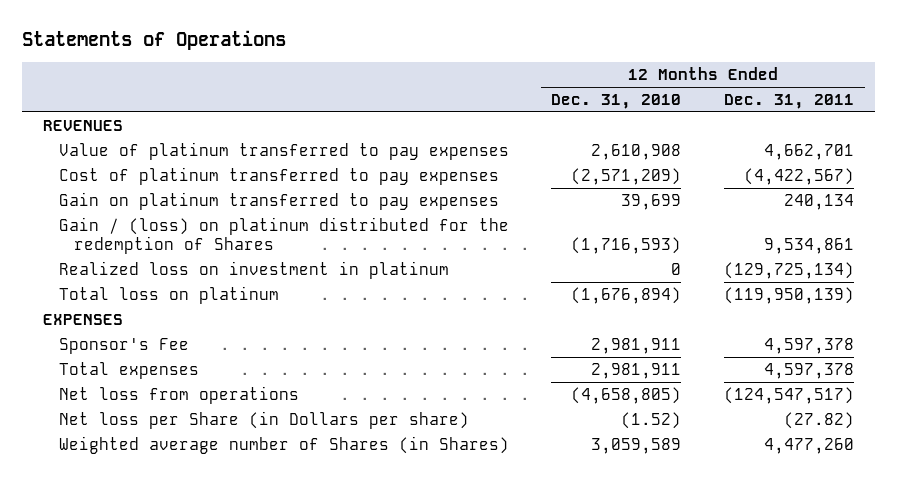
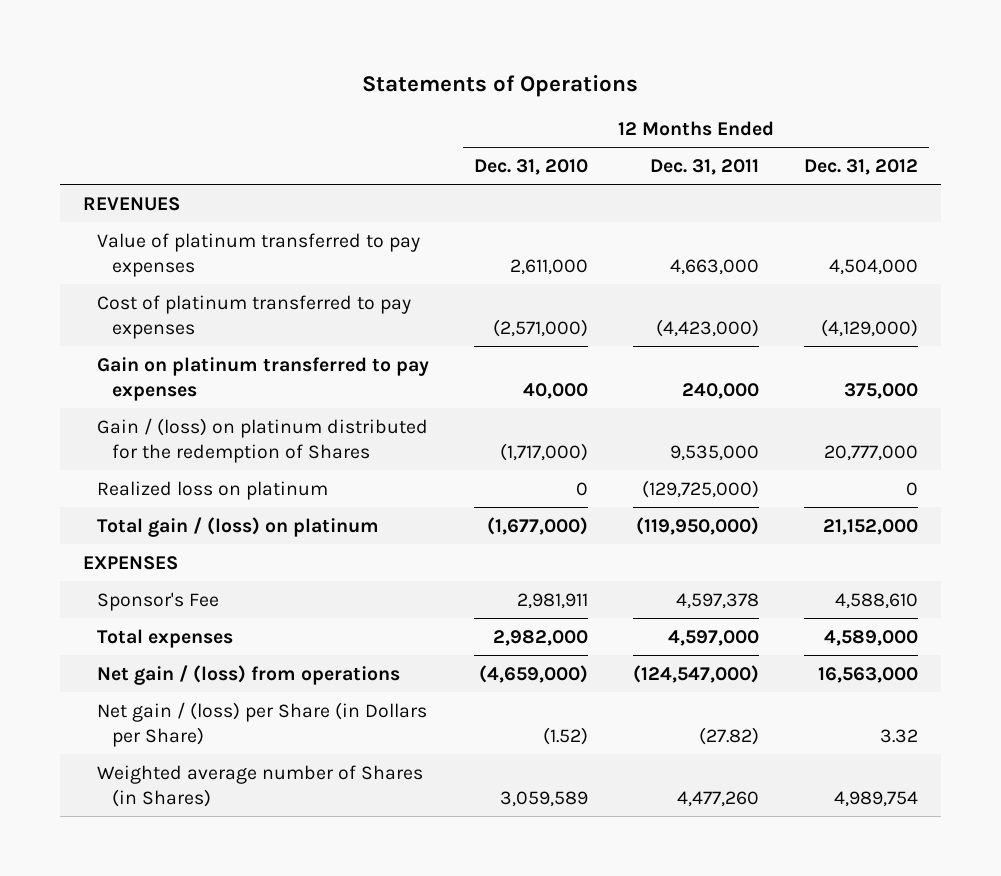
none -> [804,158,919,175] Dec. 31, 2012
[591,143,682,160] 2,610,908 -> [510,258,589,275] 2,611,000
[763,143,854,160] 4,662,701 -> [670,258,760,275] 4,663,000
[571,167,682,185] (2,571,209) -> [493,318,589,337] (2,571,000)
[743,167,854,185] (4,422,567) -> [656,318,760,337] (4,423,000)
[621,193,682,210] 39,699 -> [523,382,589,399] 40,000
[783,193,854,210] 240,134 -> [682,382,760,399] 240,000
[571,236,682,254] (1,716,593) -> [500,442,589,461] (1,717,000)
[763,237,854,254] 9,534,861 -> [670,444,760,461] 9,535,000
[58,260,449,279] Realized loss on investment in platinum -> [97,480,329,500] Realized loss on platinum
[723,261,854,279] (129,725,134) -> [642,479,760,498] (129,725,000)
[58,285,279,304] Total loss on platinum -> [97,516,380,537] Total gain / (loss) on platinum
[571,286,682,304] (1,676,894) -> [487,516,589,535] (1,677,000)
[723,286,854,304] (119,950,139) -> [636,516,760,535] (119,950,000)
[591,362,682,379] 2,981,911 -> [493,629,589,646] 2,982,000
[763,362,854,379] 4,597,378 -> [668,629,760,646] 4,597,000
[58,385,299,404] Net loss from operations -> [97,664,401,685] Net gain / (loss) from operations
[571,386,682,404] (4,658,805) -> [479,664,589,683] (4,659,000)
[723,386,854,404] (124,547,517) -> [633,664,760,683] (124,547,000)
[58,410,469,429] Net loss per Share (in Dollars per share) -> [97,701,428,747] Net gain / (loss) per Share (in Dollars per Share)

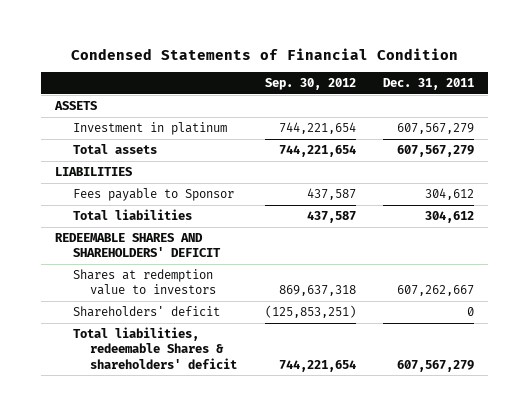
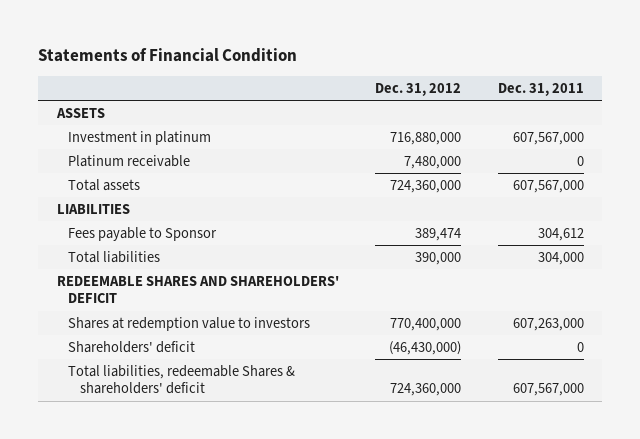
[70,47,458,60] Condensed Statements of Financial Condition -> [38,48,298,63] Statements of Financial Condition
[264,77,356,90] Sep. 30, 2012 -> none
none -> [375,82,462,96] Dec. 31, 2012
[397,123,475,135] 607,567,279 -> [512,132,584,146] 607,567,000
none -> [68,155,191,168] Platinum receivable
[397,145,475,158] 607,567,279 -> [512,180,584,194] 607,567,000
[425,211,475,224] 304,612 -> [537,252,584,266] 304,000
[397,285,475,297] 607,262,667 -> [512,318,584,332] 607,263,000
[397,359,475,372] 607,567,279 -> [512,383,584,397] 607,567,000

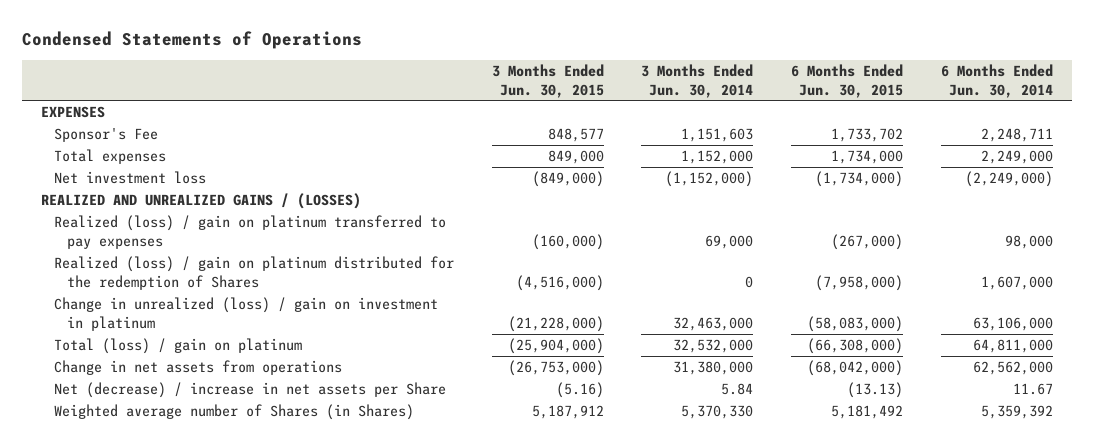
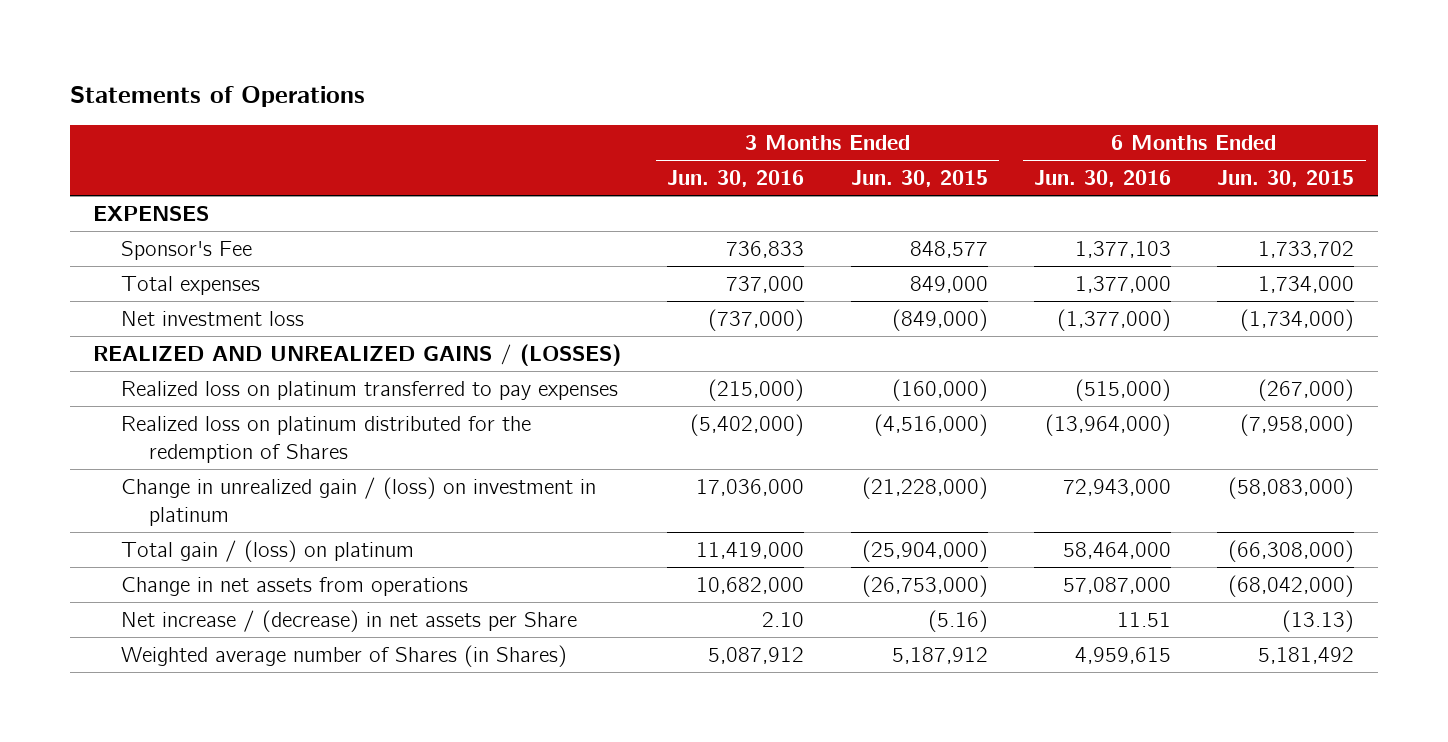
[22,31,363,50] Condensed Statements of Operations -> [70,86,366,108] Statements of Operations
[641,64,754,98] 3 Months Ended Jun. 30, 2014 -> none
[940,64,1053,98] 6 Months Ended Jun. 30, 2014 -> none
none -> [667,170,805,188] Jun. 30, 2016
none -> [1034,170,1172,188] Jun. 30, 2016
[53,215,446,249] Realized (loss) / gain on platinum transferred to pay expenses -> [121,381,619,401] Realized loss on platinum transferred to pay expenses
[53,256,454,290] Realized (loss) / gain on platinum distributed for the redemption of Shares -> [121,416,532,463] Realized loss on platinum distributed for the redemption of Shares
[53,297,438,331] Change in unrealized (loss) / gain on investment in platinum -> [121,477,597,526] Change in unrealized gain / (loss) on investment in platinum
[53,338,302,355] Total (loss) / gain on platinum -> [121,540,415,563] Total gain / (loss) on platinum
[53,382,446,399] Net (decrease) / increase in net assets per Share -> [121,610,578,633] Net increase / (decrease) in net assets per Share

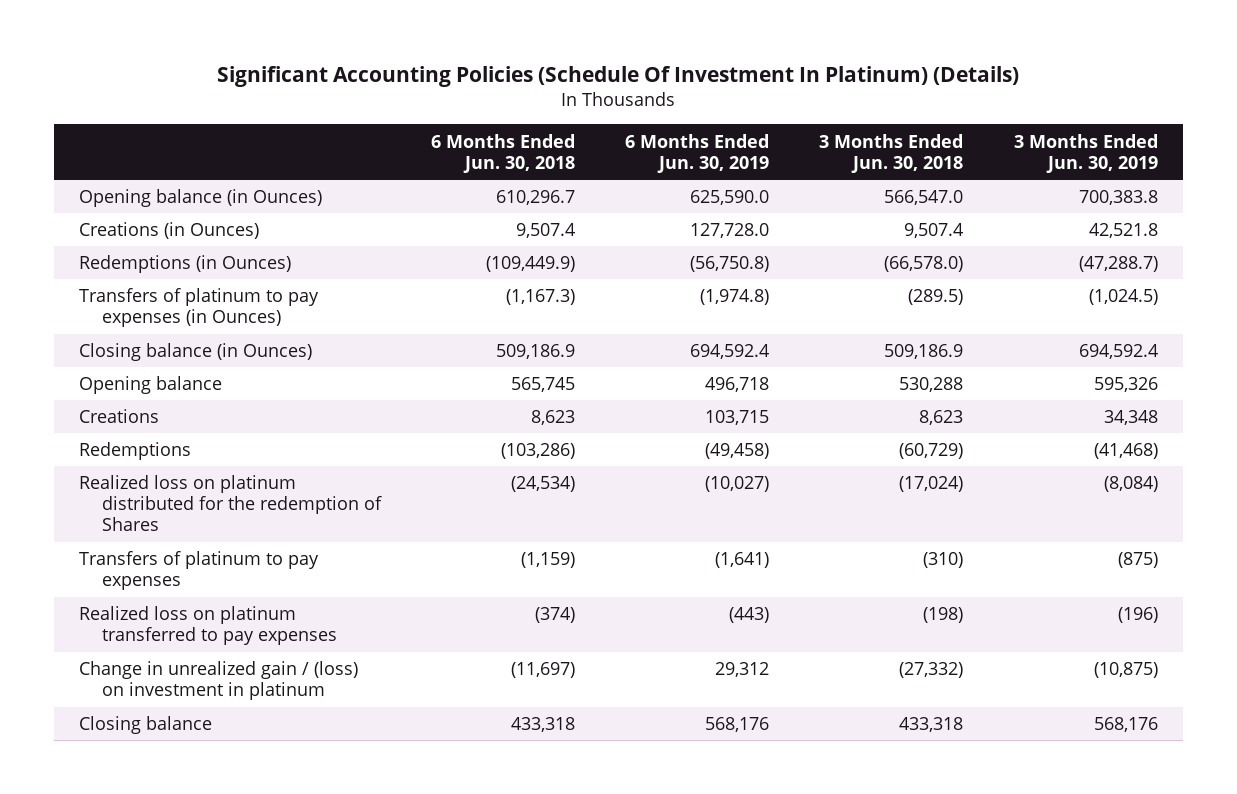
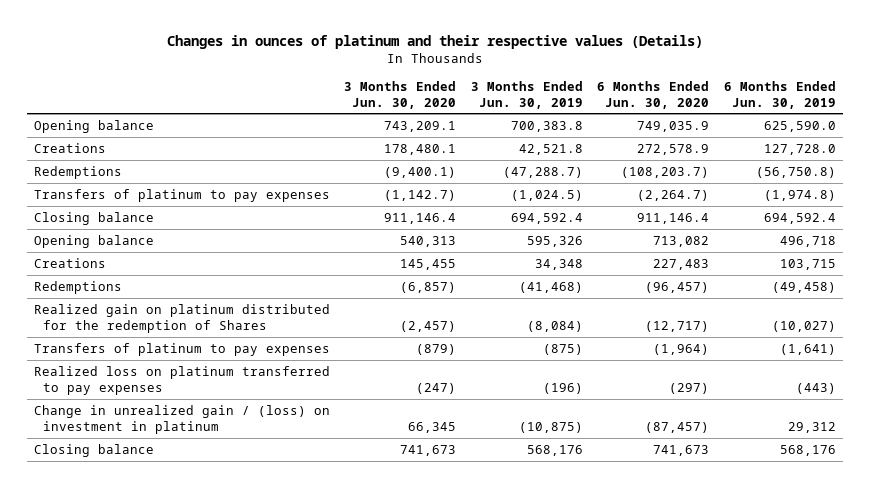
[217,66,1020,88] Significant Accounting Policies (Schedule Of Investment In Platinum) (Details) -> [166,34,703,49] Changes in ounces of platinum and their respective values (Details)
[431,133,576,173] 6 Months Ended Jun. 30, 2018 -> none
[819,133,964,173] 3 Months Ended Jun. 30, 2018 -> none
none -> [344,80,457,109] 3 Months Ended Jun. 30, 2020
none -> [597,80,710,109] 6 Months Ended Jun. 30, 2020
[79,189,323,208] Opening balance (in Ounces) -> [33,119,154,133] Opening balance
[79,222,260,240] Creations (in Ounces) -> [33,142,106,153] Creations
[79,255,292,274] Redemptions (in Ounces) -> [33,165,122,179] Redemptions
[79,288,320,328] Transfers of platinum to pay expenses (in Ounces) -> [33,188,330,202] Transfers of platinum to pay expenses
[79,343,313,362] Closing balance (in Ounces) -> [33,211,154,225] Closing balance
[79,475,383,532] Realized loss on platinum distributed for the redemption of Shares -> [33,303,330,333] Realized gain on platinum distributed for the redemption of Shares

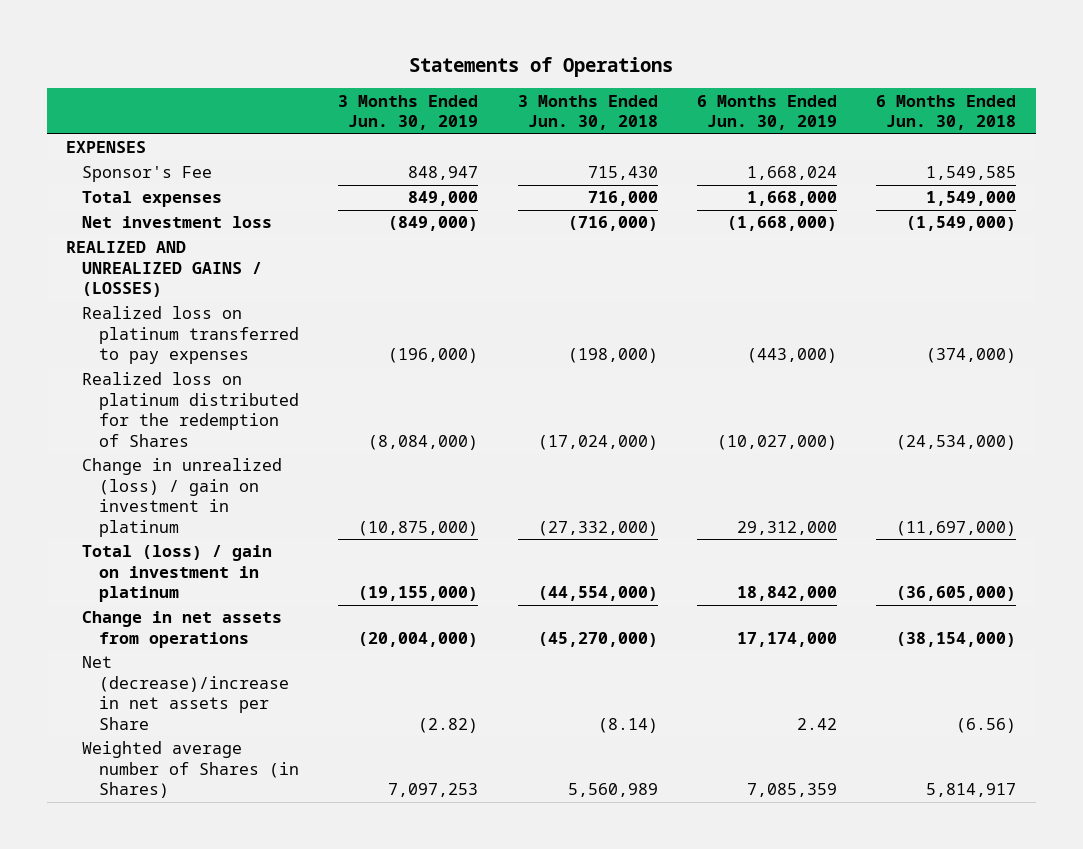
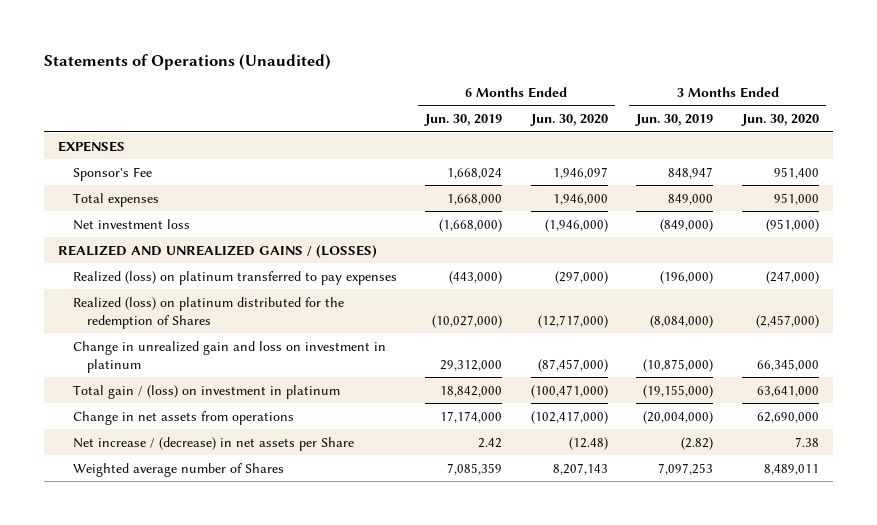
[409,56,674,77] Statements of Operations -> [43,53,331,70] Statements of Operations (Unaudited)
[517,94,658,131] 3 Months Ended Jun. 30, 2018 -> none
[876,94,1017,131] 6 Months Ended Jun. 30, 2018 -> none
none -> [529,114,608,127] Jun. 30, 2020
none -> [740,114,819,127] Jun. 30, 2020
[82,306,299,365] Realized loss on platinum transferred to pay expenses -> [72,270,397,285] Realized (loss) on platinum transferred to pay expenses
[82,372,299,447] Realized loss on platinum distributed for the redemption of Shares -> [72,296,344,329] Realized (loss) on platinum distributed for the redemption of Shares
[82,458,283,537] Change in unrealized (loss) / gain on investment in platinum -> [72,340,386,373] Change in unrealized gain and loss on investment in platinum
[82,545,273,603] Total (loss) / gain on investment in platinum -> [72,384,340,399] Total gain / (loss) on investment in platinum
[82,656,289,730] Net (decrease)/increase in net assets per Share -> [72,436,354,451] Net increase / (decrease) in net assets per Share
[82,741,299,799] Weighted average number of Shares (in Shares) -> [72,462,284,477] Weighted average number of Shares

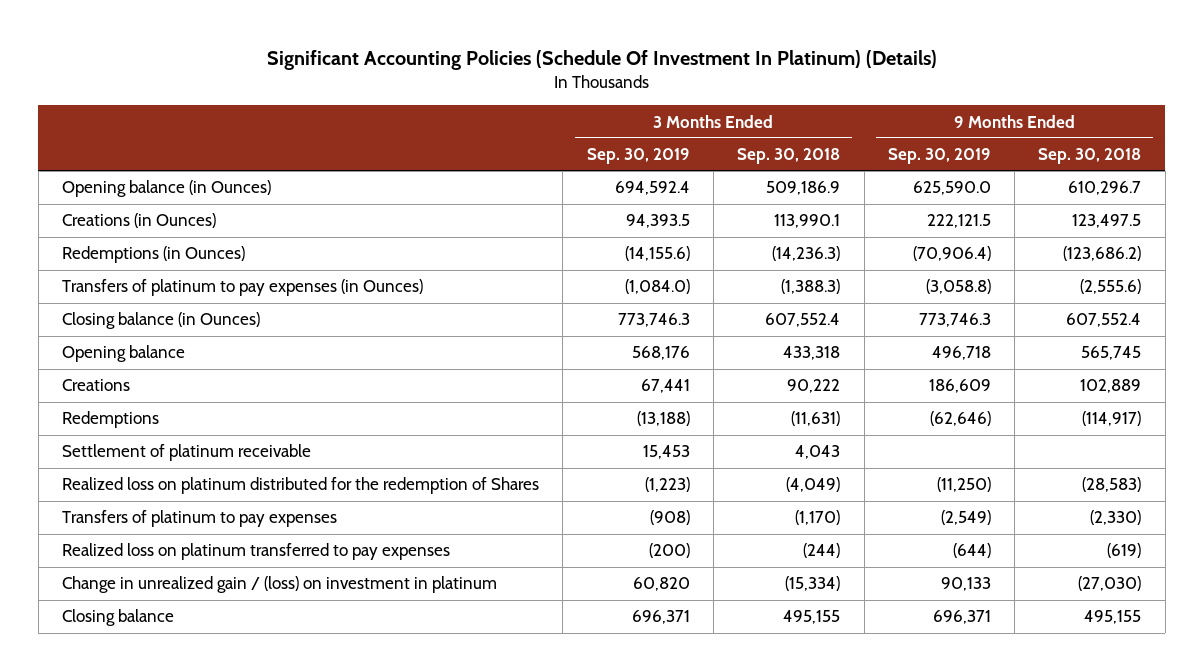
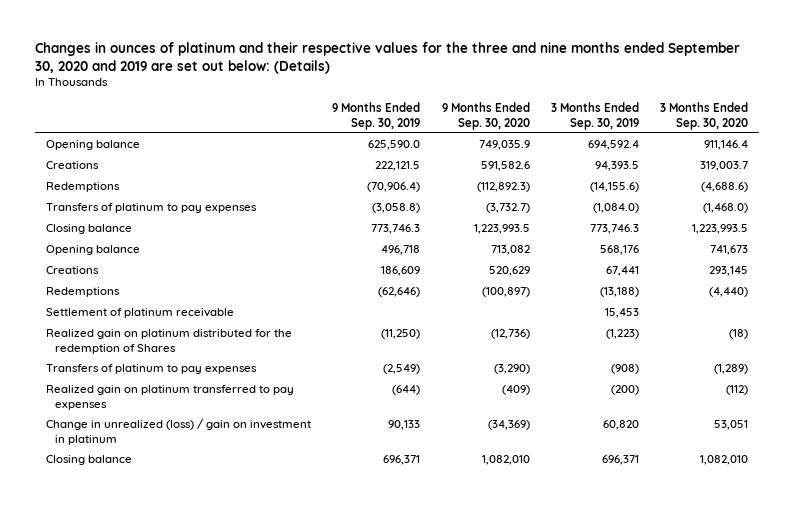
[266,50,937,71] Significant Accounting Policies (Schedule Of Investment In Platinum) (Details) -> [35,41,741,74] Changes in ounces of platinum and their respective values for the three and nine months ended September 30, 2020 and 2019 are set out below: (Details)
[737,148,841,165] Sep. 30, 2018 -> none
[1038,148,1142,165] Sep. 30, 2018 -> none
none -> [441,102,530,130] 9 Months Ended Sep. 30, 2020
none -> [660,102,749,130] 3 Months Ended Sep. 30, 2020
[62,180,272,198] Opening balance (in Ounces) -> [45,140,140,151] Opening balance
[62,213,217,229] Creations (in Ounces) -> [45,161,99,170] Creations
[62,246,246,264] Redemptions (in Ounces) -> [45,182,120,193] Redemptions
[62,279,424,297] Transfers of platinum to pay expenses (in Ounces) -> [45,203,257,214] Transfers of platinum to pay expenses
[62,312,261,330] Closing balance (in Ounces) -> [45,224,132,235] Closing balance
[62,477,540,495] Realized loss on platinum distributed for the redemption of Shares -> [45,329,292,354] Realized gain on platinum distributed for the redemption of Shares
[62,543,451,561] Realized loss on platinum transferred to pay expenses -> [45,385,294,410] Realized gain on platinum transferred to pay expenses
[62,576,498,594] Change in unrealized gain / (loss) on investment in platinum -> [45,418,311,445] Change in unrealized (loss) / gain on investment in platinum

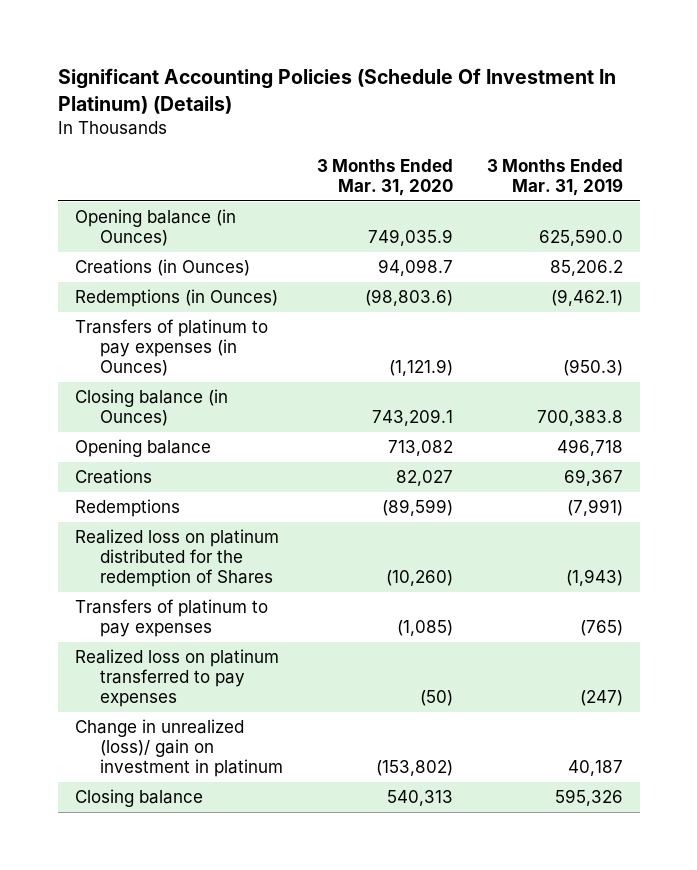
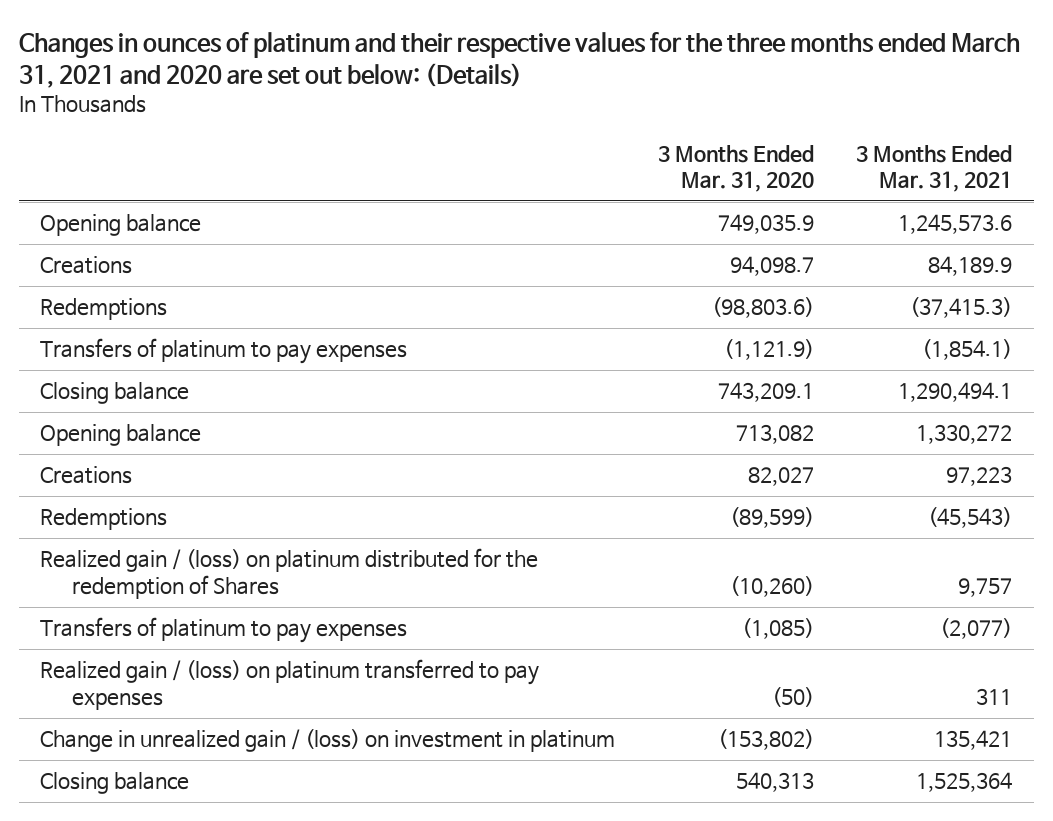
[57,68,616,114] Significant Accounting Policies (Schedule Of Investment In Platinum) (Details) -> [19,32,1021,89] Changes in ounces of platinum and their respective values for the three months ended March 31, 2021 and 2020 are set out below: (Details)
[486,159,623,196] 3 Months Ended Mar. 31, 2019 -> none
none -> [856,144,1013,193] 3 Months Ended Mar. 31, 2021
[74,209,236,247] Opening balance (in Ounces) -> [40,214,202,237] Opening balance
[74,259,250,277] Creations (in Ounces) -> [40,256,133,275] Creations
[74,289,278,308] Redemptions (in Ounces) -> [40,298,168,321] Redemptions
[74,319,268,377] Transfers of platinum to pay expenses (in Ounces) -> [40,338,408,365] Transfers of platinum to pay expenses
[74,389,228,427] Closing balance (in Ounces) -> [40,382,190,405] Closing balance
[74,529,279,588] Realized loss on platinum distributed for the redemption of Shares -> [40,548,539,600] Realized gain / (loss) on platinum distributed for the redemption of Shares
[74,649,279,708] Realized loss on platinum transferred to pay expenses -> [40,659,540,711] Realized gain / (loss) on platinum transferred to pay expenses
[74,719,284,778] Change in unrealized (loss)/ gain on investment in platinum -> [40,729,616,753] Change in unrealized gain / (loss) on investment in platinum

